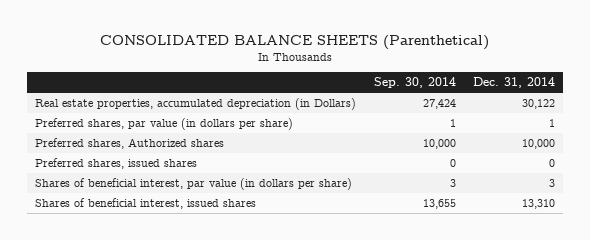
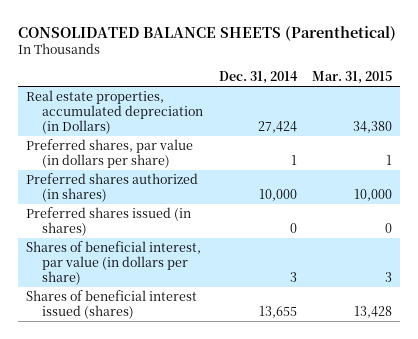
[373,77,456,89] Sep. 30, 2014 -> none
none -> [312,70,393,84] Mar. 31, 2015
[521,98,555,109] 30,122 -> [257,120,297,133] 27,424
[35,137,225,149] Preferred shares, Authorized shares -> [26,173,199,202] Preferred shares authorized (in shares)
[35,157,198,169] Preferred shares, issued shares -> [26,207,192,236] Preferred shares issued (in shares)
[35,197,257,209] Shares of beneficial interest, issued shares -> [26,290,198,319] Shares of beneficial interest issued (shares)
[521,198,555,209] 13,310 -> [258,305,297,318] 13,655

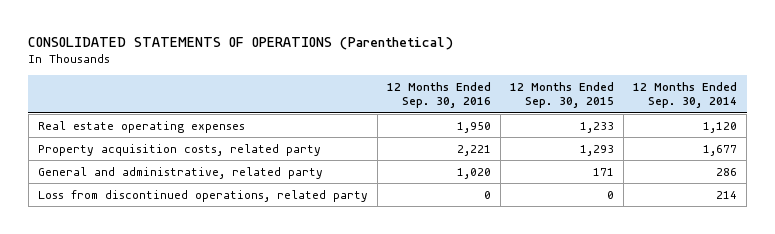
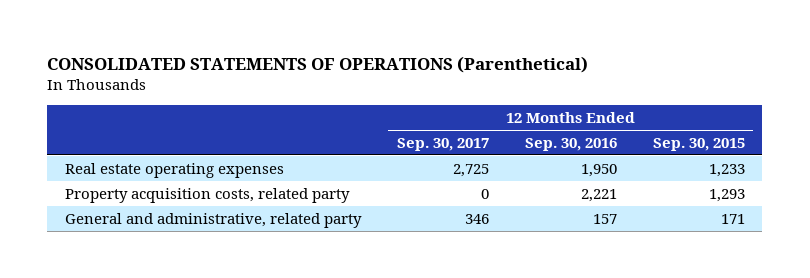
[633,81,738,109] 12 Months Ended Sep. 30, 2014 -> none
none -> [396,137,489,151] Sep. 30, 2017
[37,189,368,202] Loss from discontinued operations, related party -> none
[456,167,491,179] 1,020 -> [592,213,617,224] 157

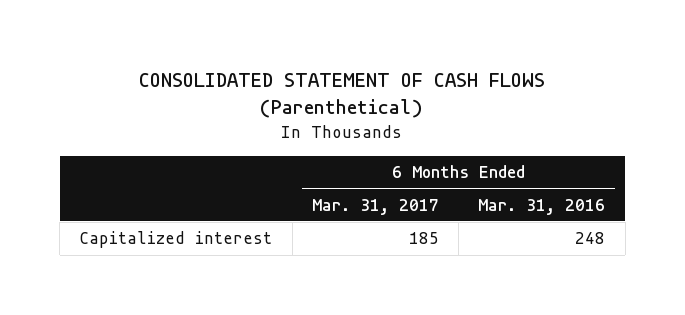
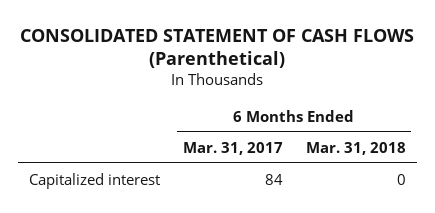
[478,198,606,215] Mar. 31, 2016 -> none
none -> [305,141,406,155] Mar. 31, 2018
[408,232,439,245] 185 -> [264,173,283,185] 84

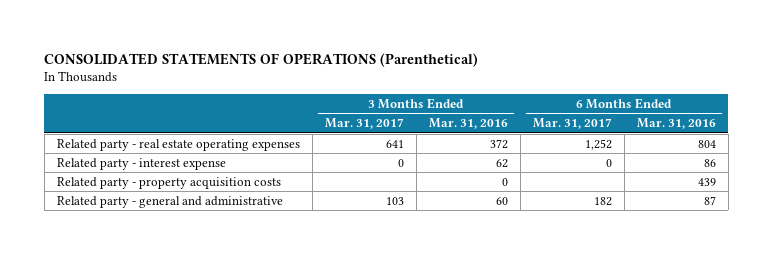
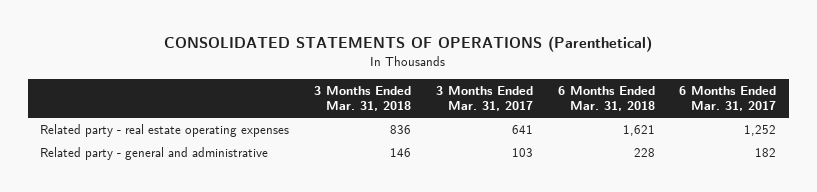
[428,118,508,130] Mar. 31, 2016 -> none
[636,118,716,130] Mar. 31, 2016 -> none
none -> [314,85,412,112] 3 Months Ended Mar. 31, 2018
none -> [557,85,655,112] 6 Months Ended Mar. 31, 2018
[56,157,226,170] Related party - interest expense -> none
[56,176,281,189] Related party - property acquisition costs -> none

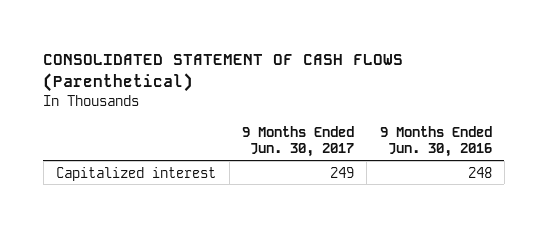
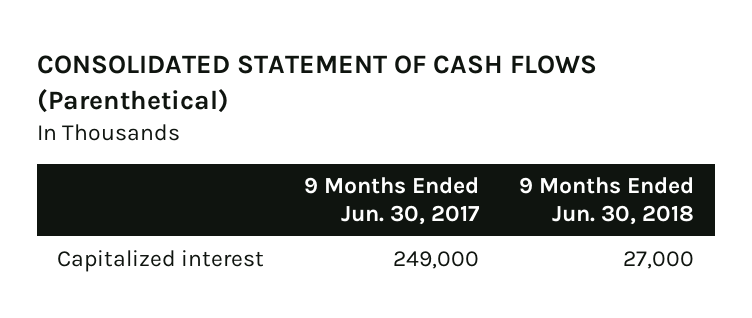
[379,125,492,158] 9 Months Ended Jun. 30, 2016 -> none
none -> [519,177,695,225] 9 Months Ended Jun. 30, 2018
[329,166,354,178] 249 -> [393,251,480,270] 249,000

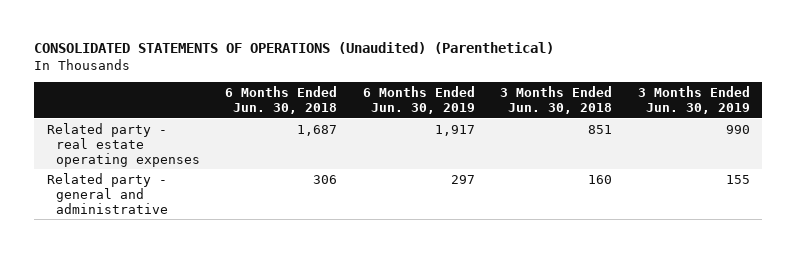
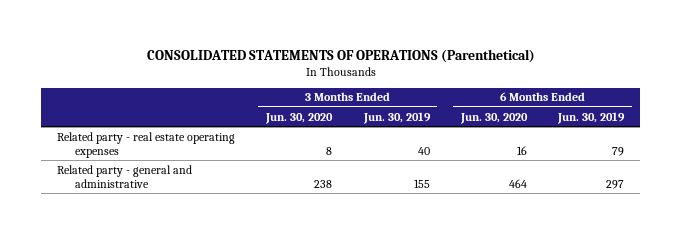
[34,42,555,55] CONSOLIDATED STATEMENTS OF OPERATIONS (Unaudited) (Parenthetical) -> [146,48,535,63] CONSOLIDATED STATEMENTS OF OPERATIONS (Parenthetical)
[225,85,338,115] 6 Months Ended Jun. 30, 2018 -> none
[500,85,613,115] 3 Months Ended Jun. 30, 2018 -> none
none -> [265,112,334,124] Jun. 30, 2020
none -> [459,112,528,124] Jun. 30, 2020
[434,124,475,136] 1,917 -> [612,146,625,156] 79
[725,124,750,134] 990 -> [417,146,430,155] 40

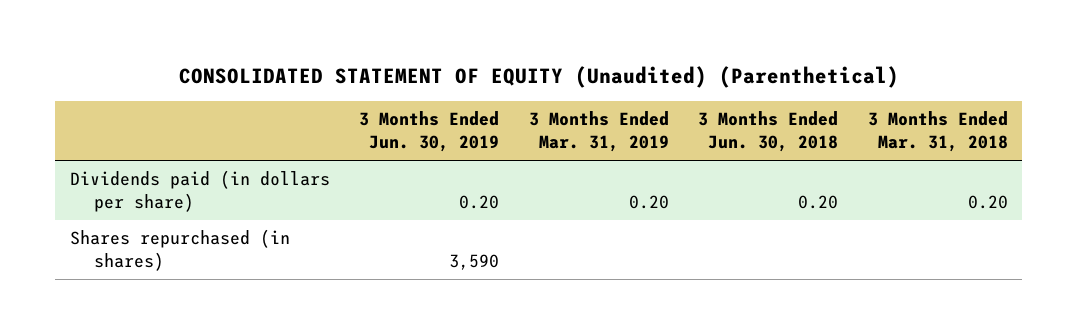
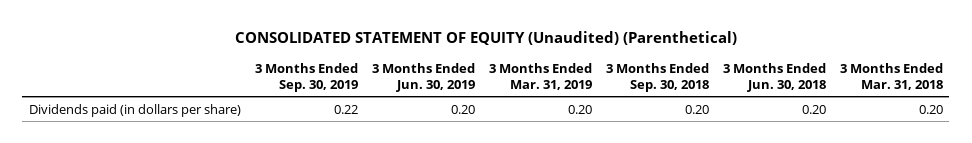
none -> [255,63,359,92] 3 Months Ended Sep. 30, 2019
none -> [605,63,709,92] 3 Months Ended Sep. 30, 2018
[70,229,291,272] Shares repurchased (in shares) -> none

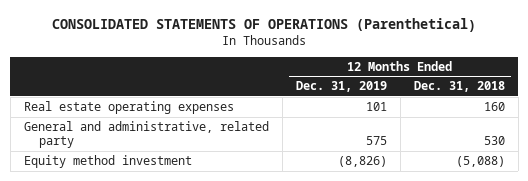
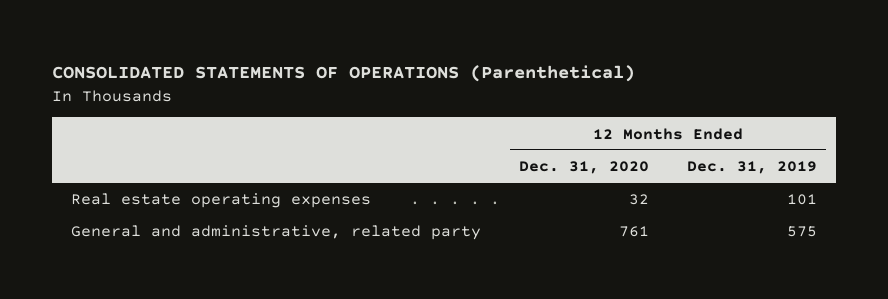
[413,81,505,93] Dec. 31, 2018 -> none
none -> [518,160,649,174] Dec. 31, 2020
[23,155,192,169] Equity method investment -> none

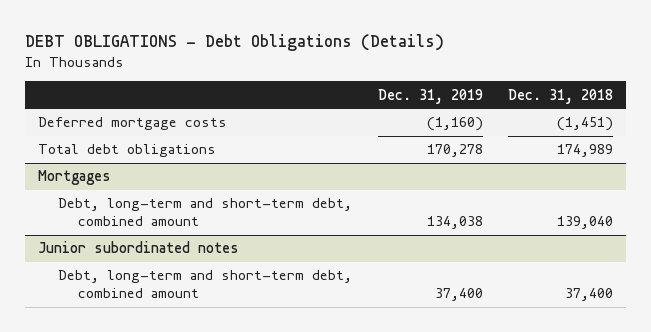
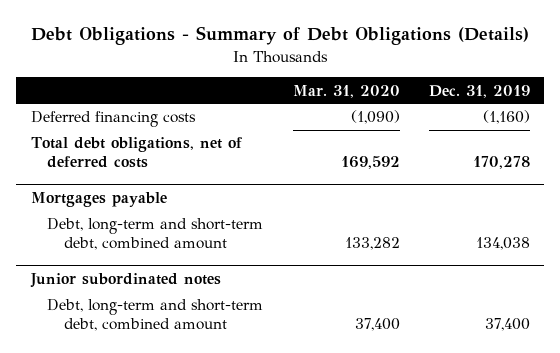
[24,34,444,52] DEBT OBLIGATIONS - Debt Obligations (Details) -> [31,26,530,46] Debt Obligations - Summary of Debt Obligations (Details)
[508,88,614,104] Dec. 31, 2018 -> none
none -> [292,84,400,98] Mar. 31, 2020
[37,117,227,131] Deferred mortgage costs -> [30,111,196,128] Deferred financing costs
[37,144,216,158] Total debt obligations -> [30,137,243,169] Total debt obligations, net of deferred costs
[37,170,111,186] Mortgages -> [30,191,167,207] Mortgages payable

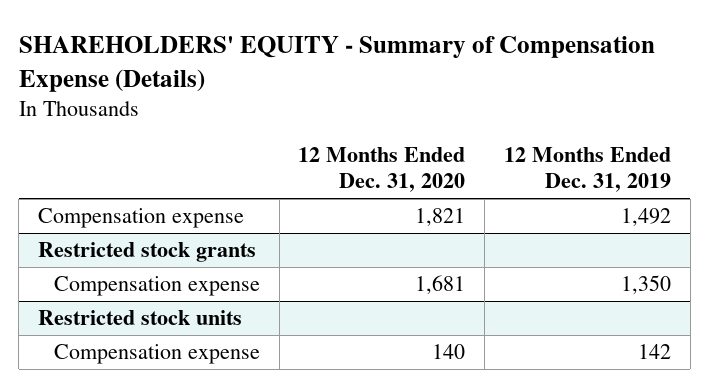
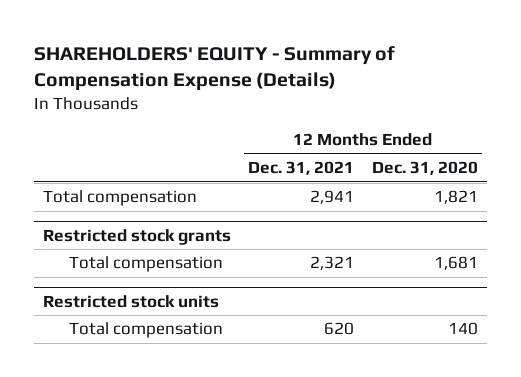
[503,147,671,193] 12 Months Ended Dec. 31, 2019 -> none
none -> [248,161,355,176] Dec. 31, 2021
[38,208,245,229] Compensation expense -> [42,190,197,207] Total compensation
[53,276,260,297] Compensation expense -> [68,256,223,273] Total compensation
[53,344,260,365] Compensation expense -> [68,322,223,339] Total compensation

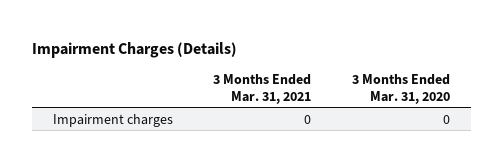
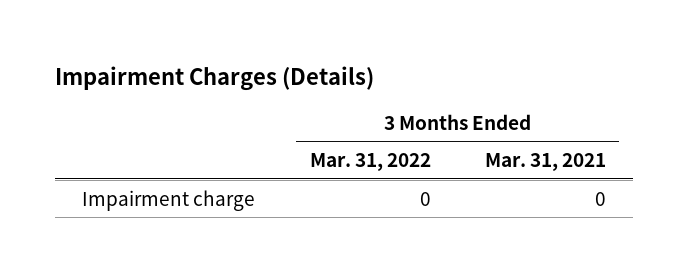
[352,73,451,104] 3 Months Ended Mar. 31, 2020 -> none
none -> [309,153,431,172] Mar. 31, 2022
[52,113,173,127] Impairment charges -> [82,189,256,211] Impairment charge

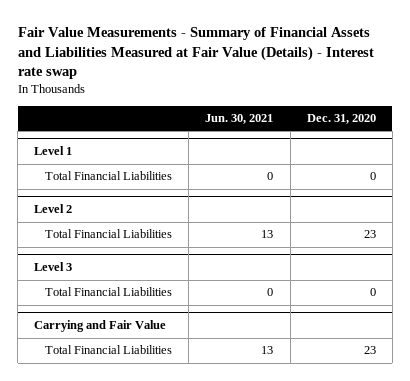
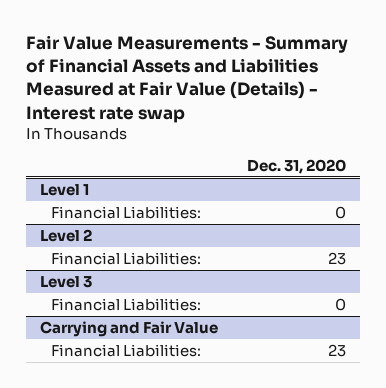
[205,114,274,125] Jun. 30, 2021 -> none
[45,171,173,181] Total Financial Liabilities -> [50,206,201,220] Financial Liabilities:
[45,229,173,239] Total Financial Liabilities -> [50,252,201,266] Financial Liabilities:
[45,287,173,297] Total Financial Liabilities -> [50,298,201,312] Financial Liabilities:
[45,345,173,355] Total Financial Liabilities -> [50,344,201,358] Financial Liabilities:

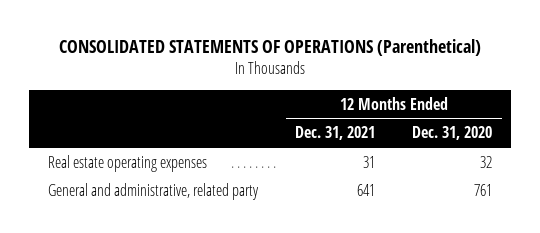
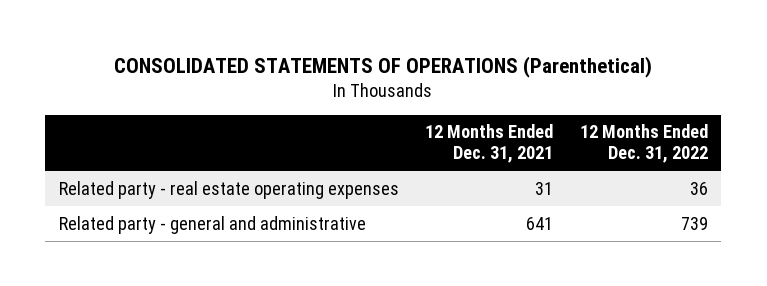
[412,126,493,141] Dec. 31, 2020 -> none
none -> [580,124,709,164] 12 Months Ended Dec. 31, 2022
[47,154,207,172] Real estate operating expenses -> [58,180,399,199] Related party - real estate operating expenses
[47,182,259,200] General and administrative, related party -> [58,215,366,234] Related party - general and administrative

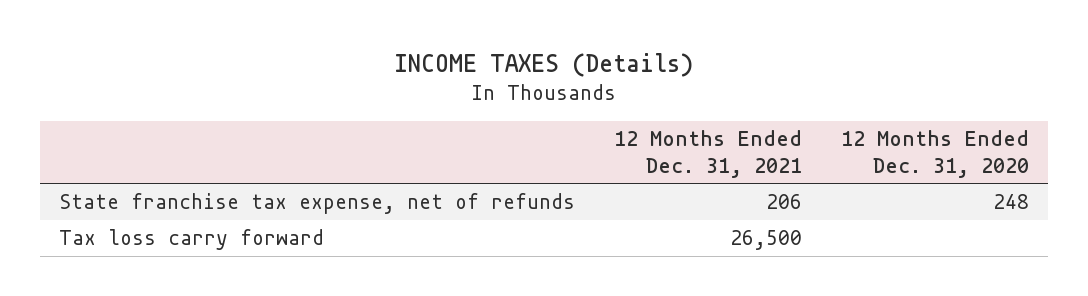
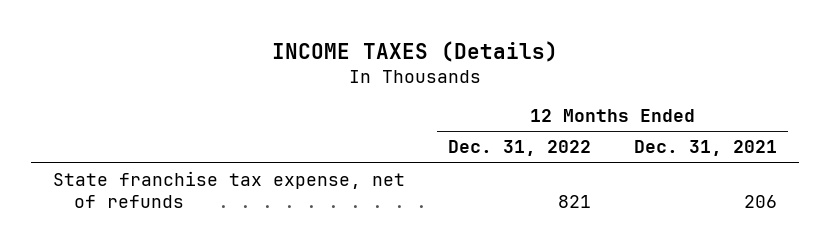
[840,130,1029,178] 12 Months Ended Dec. 31, 2020 -> none
none -> [448,140,592,157] Dec. 31, 2022
[59,228,325,250] Tax loss carry forward -> none

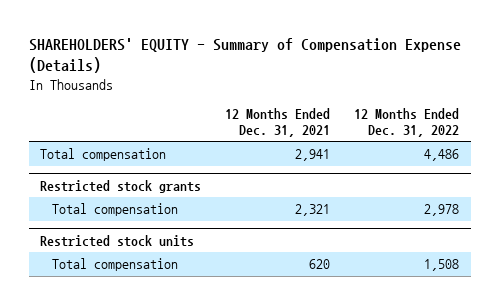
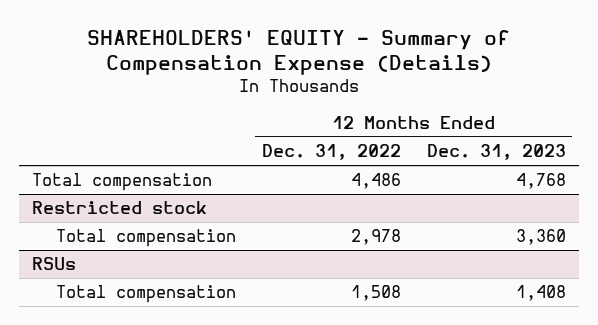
[225,108,331,137] 12 Months Ended Dec. 31, 2021 -> none
none -> [426,144,566,161] Dec. 31, 2023
[40,179,202,193] Restricted stock grants -> [32,201,208,215] Restricted stock
[40,234,195,247] Restricted stock units -> [32,257,77,271] RSUs

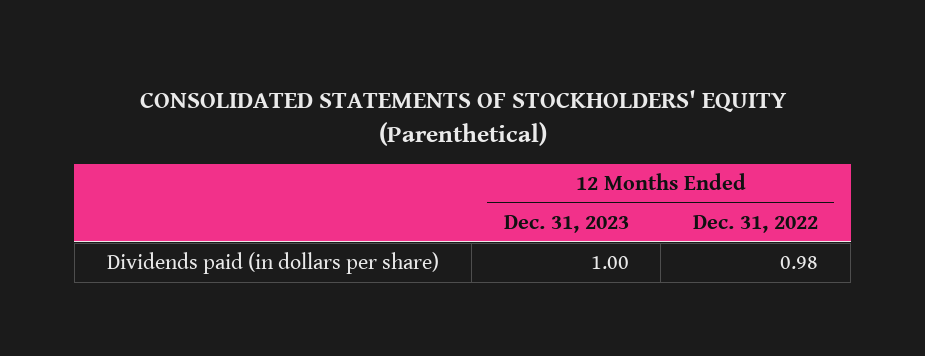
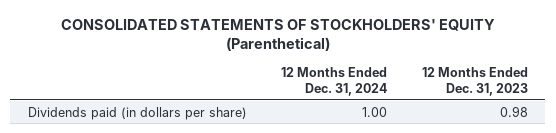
[693,214,819,233] Dec. 31, 2022 -> none
none -> [281,67,388,97] 12 Months Ended Dec. 31, 2024
[590,256,629,270] 1.00 -> [499,105,528,117] 0.98

